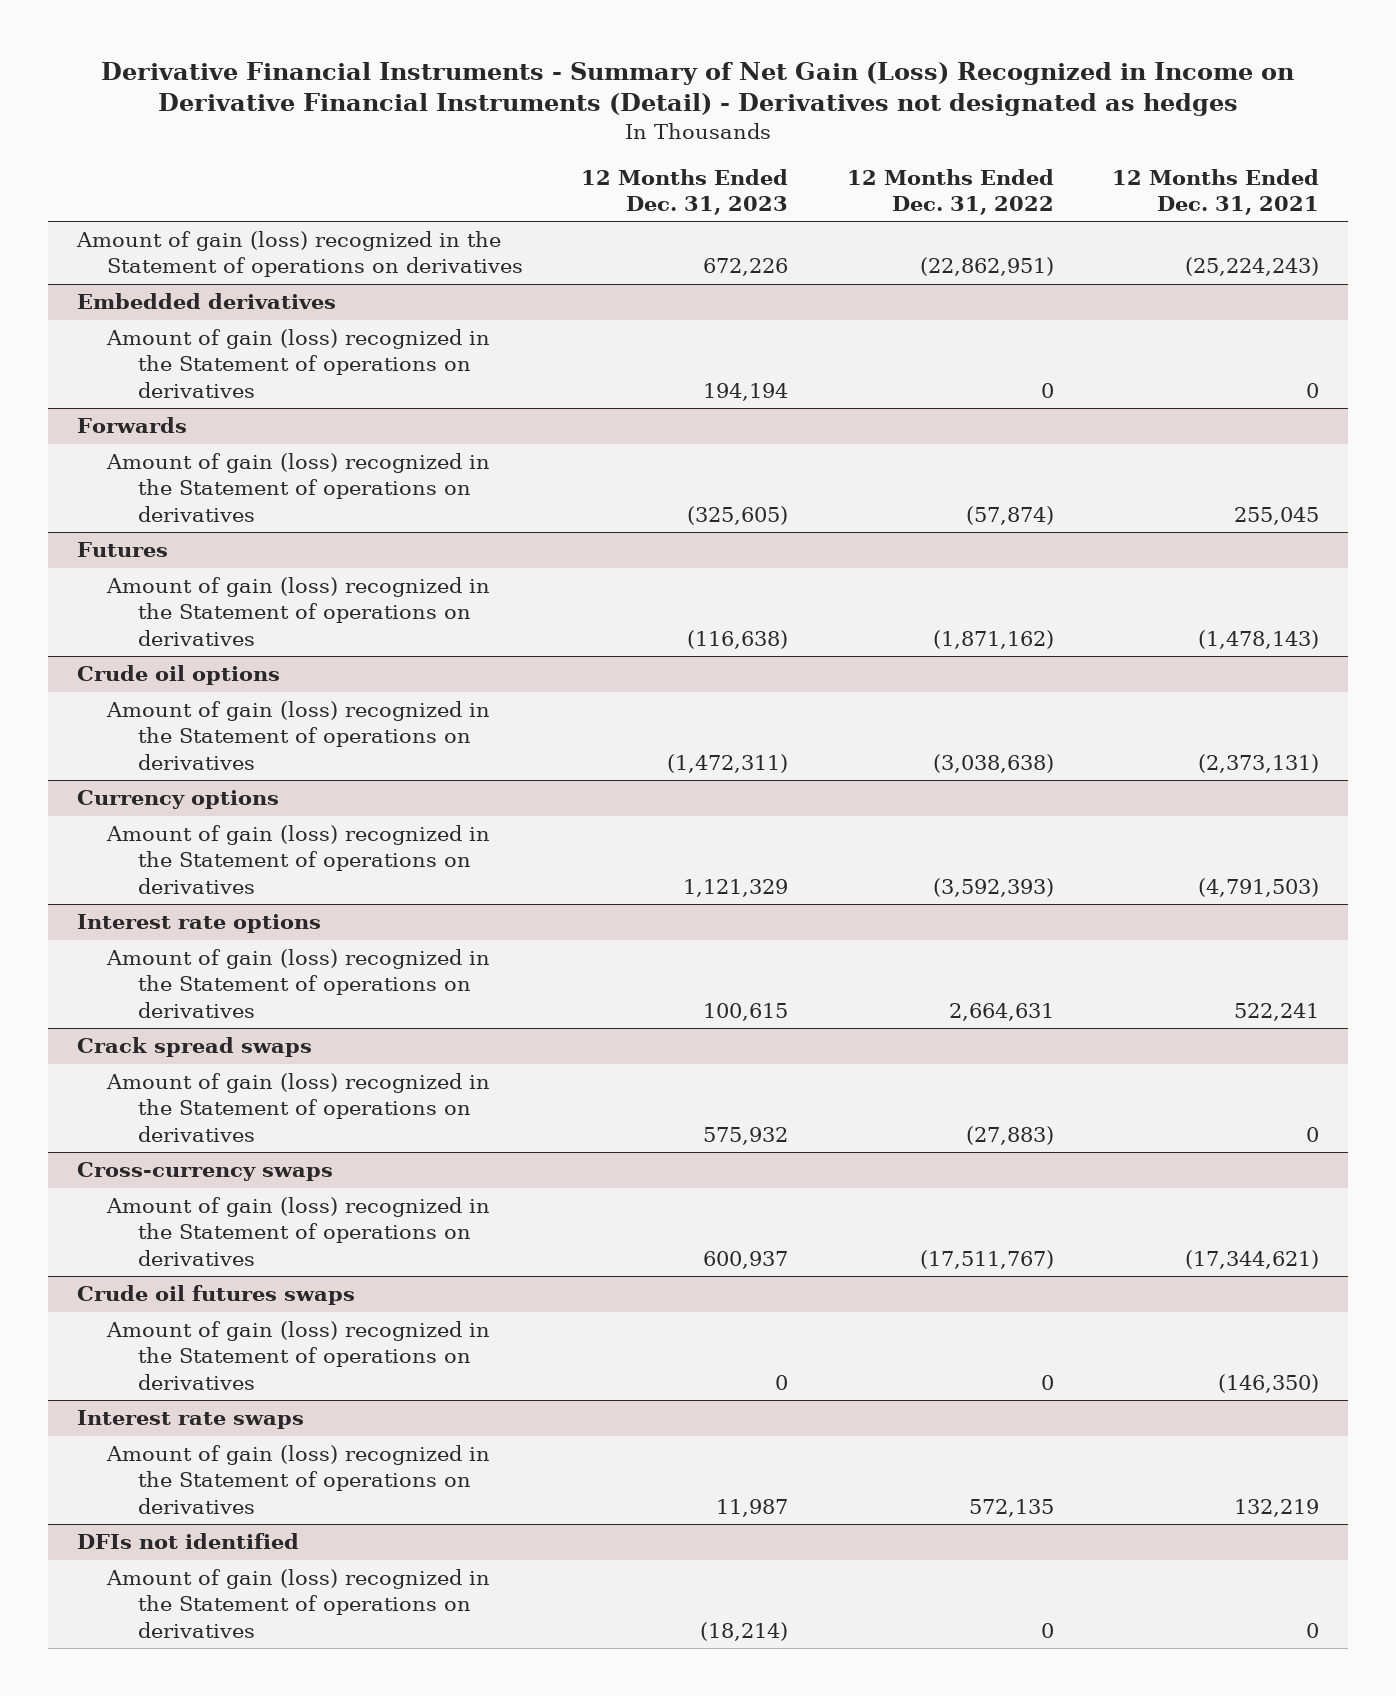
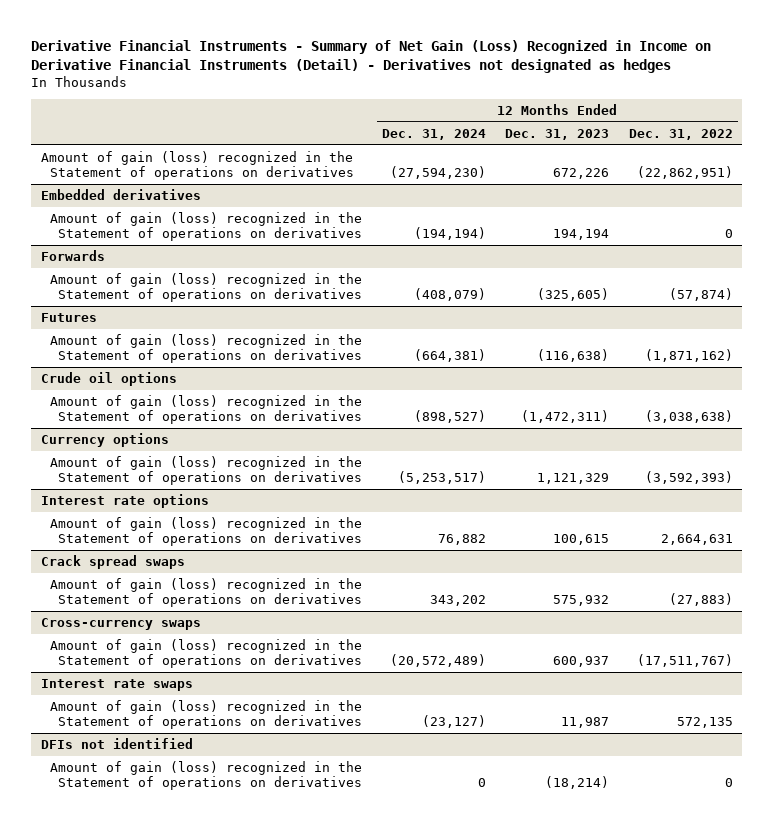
[1111,168,1319,215] 12 Months Ended Dec. 31, 2021 -> none
none -> [381,128,486,140] Dec. 31, 2024
[77,1285,356,1306] Crude oil futures swaps -> none
[106,1321,491,1390] Amount of gain (loss) recognized in the Statement of operations on derivatives -> none

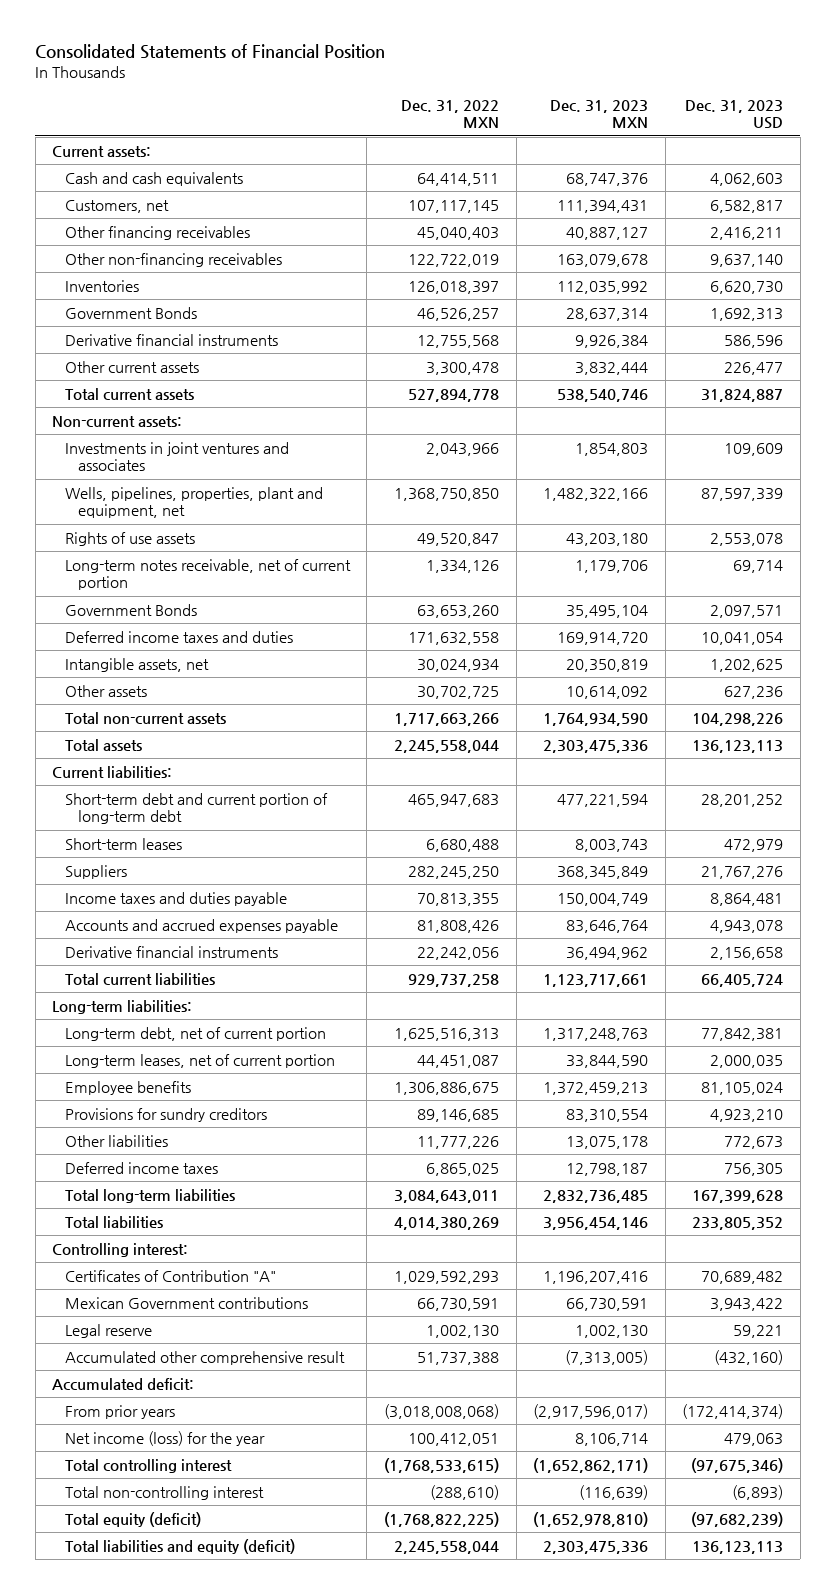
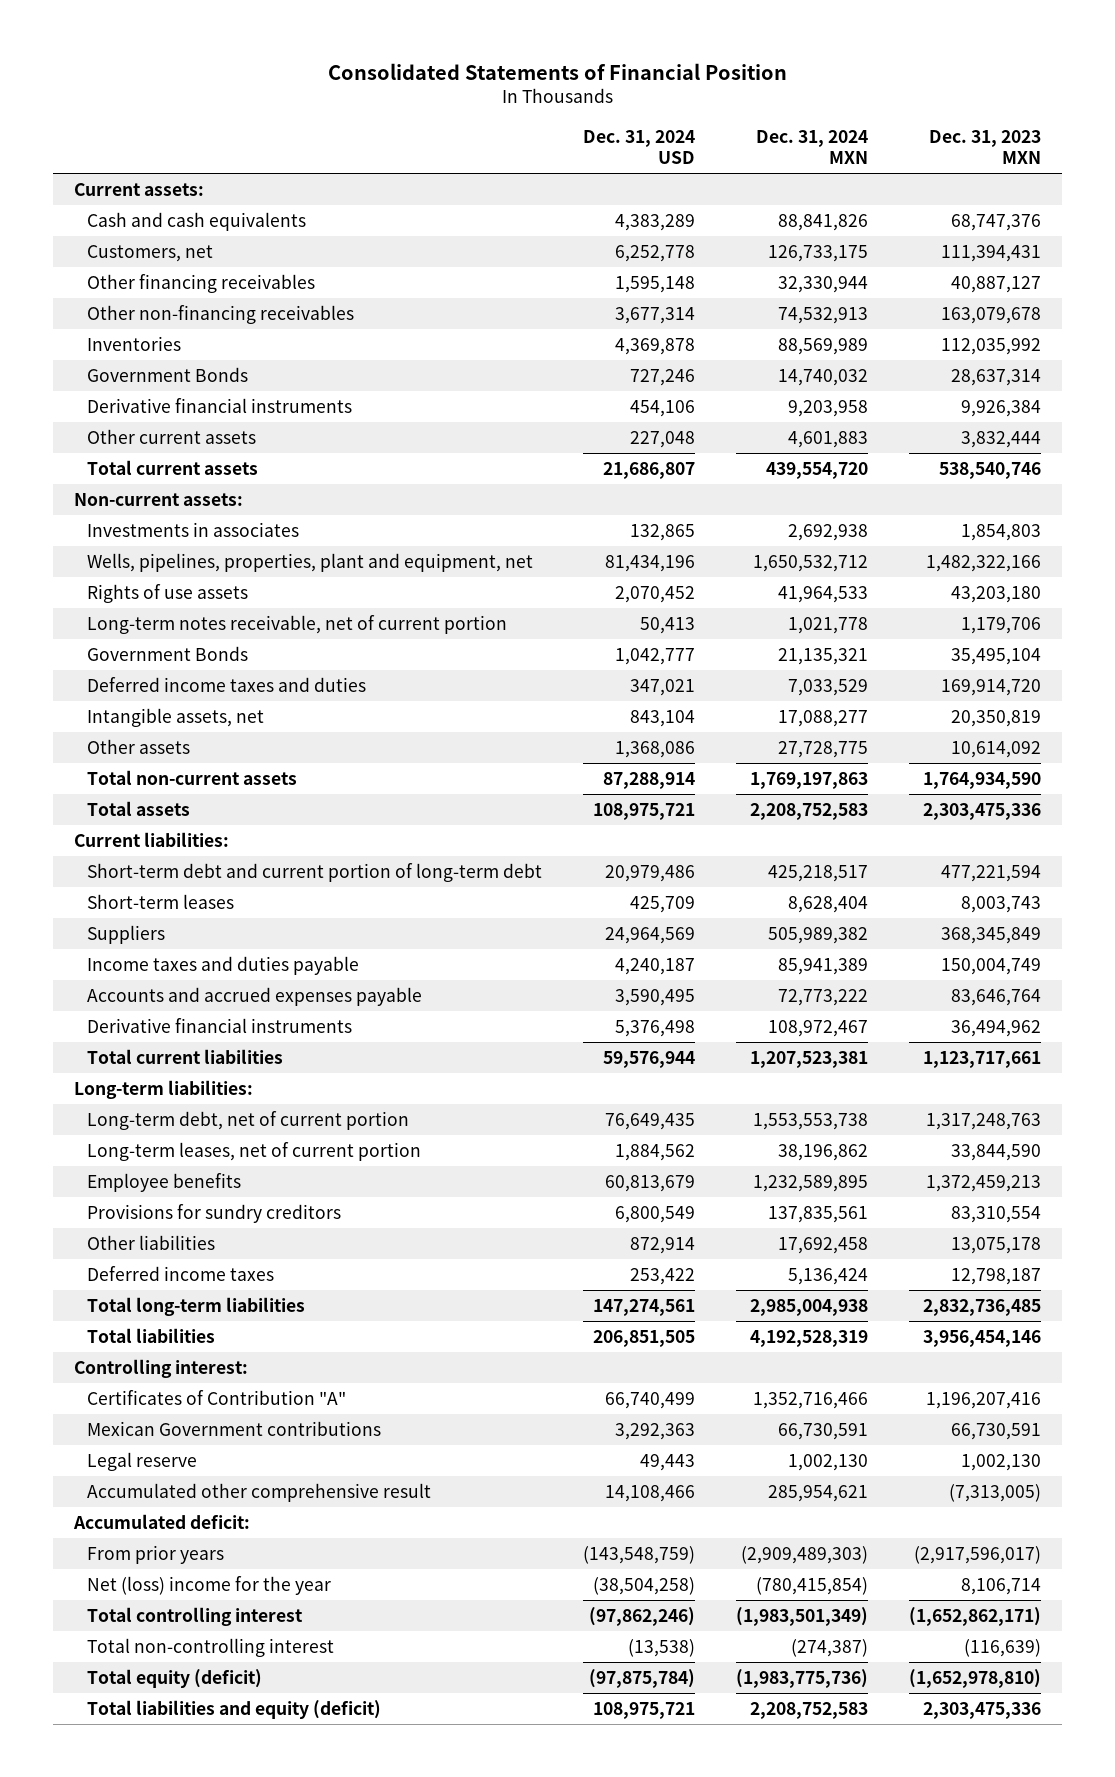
[401,99,500,129] Dec. 31, 2022 MXN -> none
[685,99,784,130] Dec. 31, 2023 USD -> none
none -> [582,129,695,165] Dec. 31, 2024 USD
none -> [755,129,868,165] Dec. 31, 2024 MXN
[64,441,289,472] Investments in joint ventures and associates -> [86,521,299,537] Investments in associates
[64,1430,265,1446] Net income (loss) for the year -> [86,1575,331,1595] Net (loss) income for the year

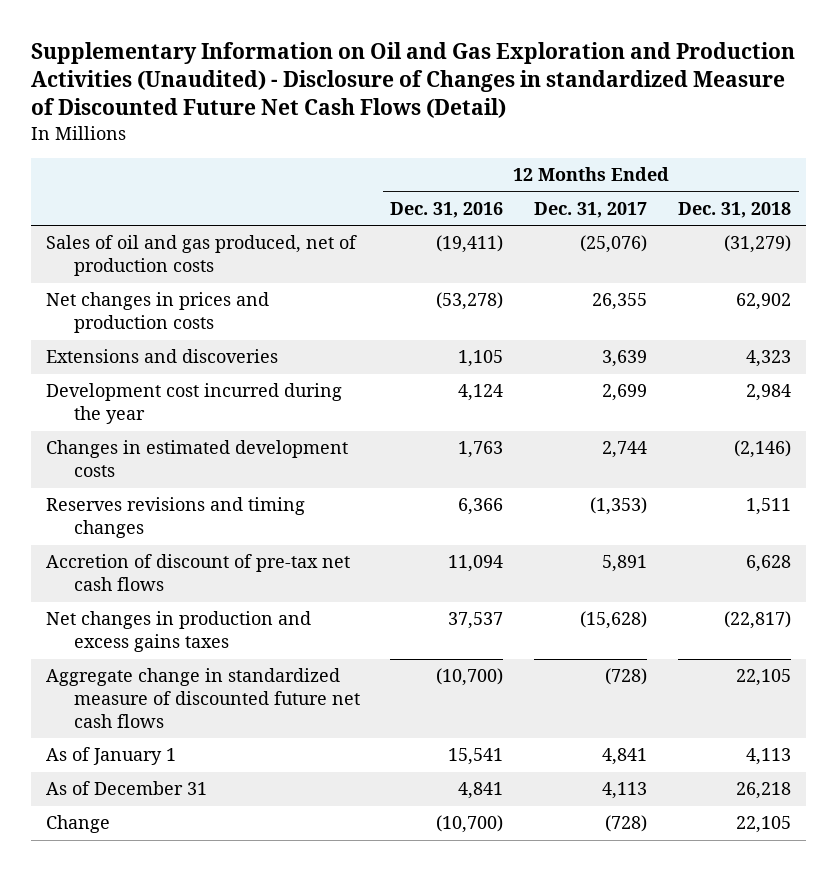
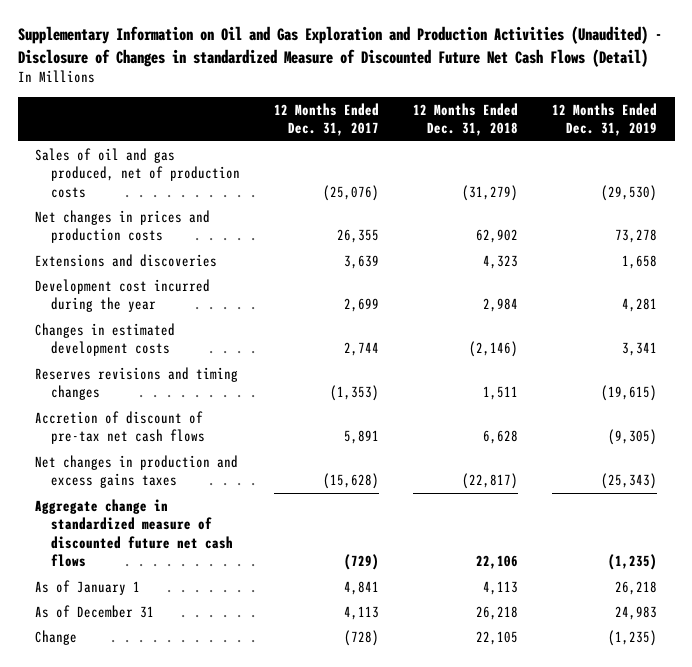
[390,201,504,218] Dec. 31, 2016 -> none
none -> [552,102,658,137] 12 Months Ended Dec. 31, 2019
[605,668,648,686] (728) -> [344,554,380,571] (729)
[735,669,791,687] 22,105 -> [476,555,519,570] 22,106

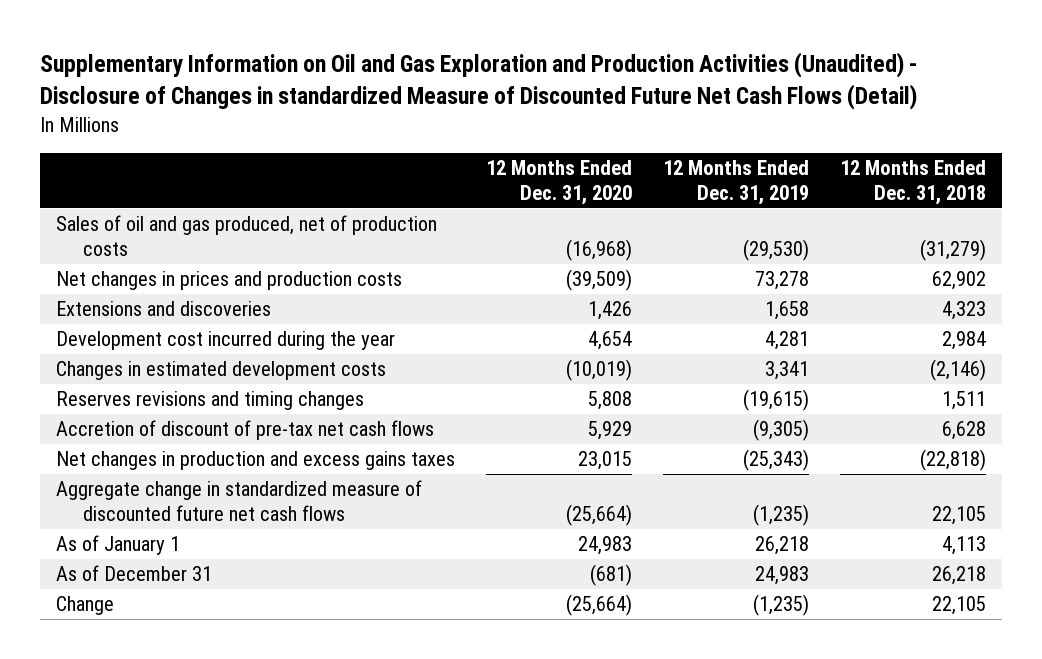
[274,102,380,137] 12 Months Ended Dec. 31, 2017 -> none
none -> [485,159,632,205] 12 Months Ended Dec. 31, 2020
[462,473,519,490] (22,817) -> [920,449,987,472] (22,818)
[476,555,519,570] 22,106 -> [932,506,987,526] 22,105

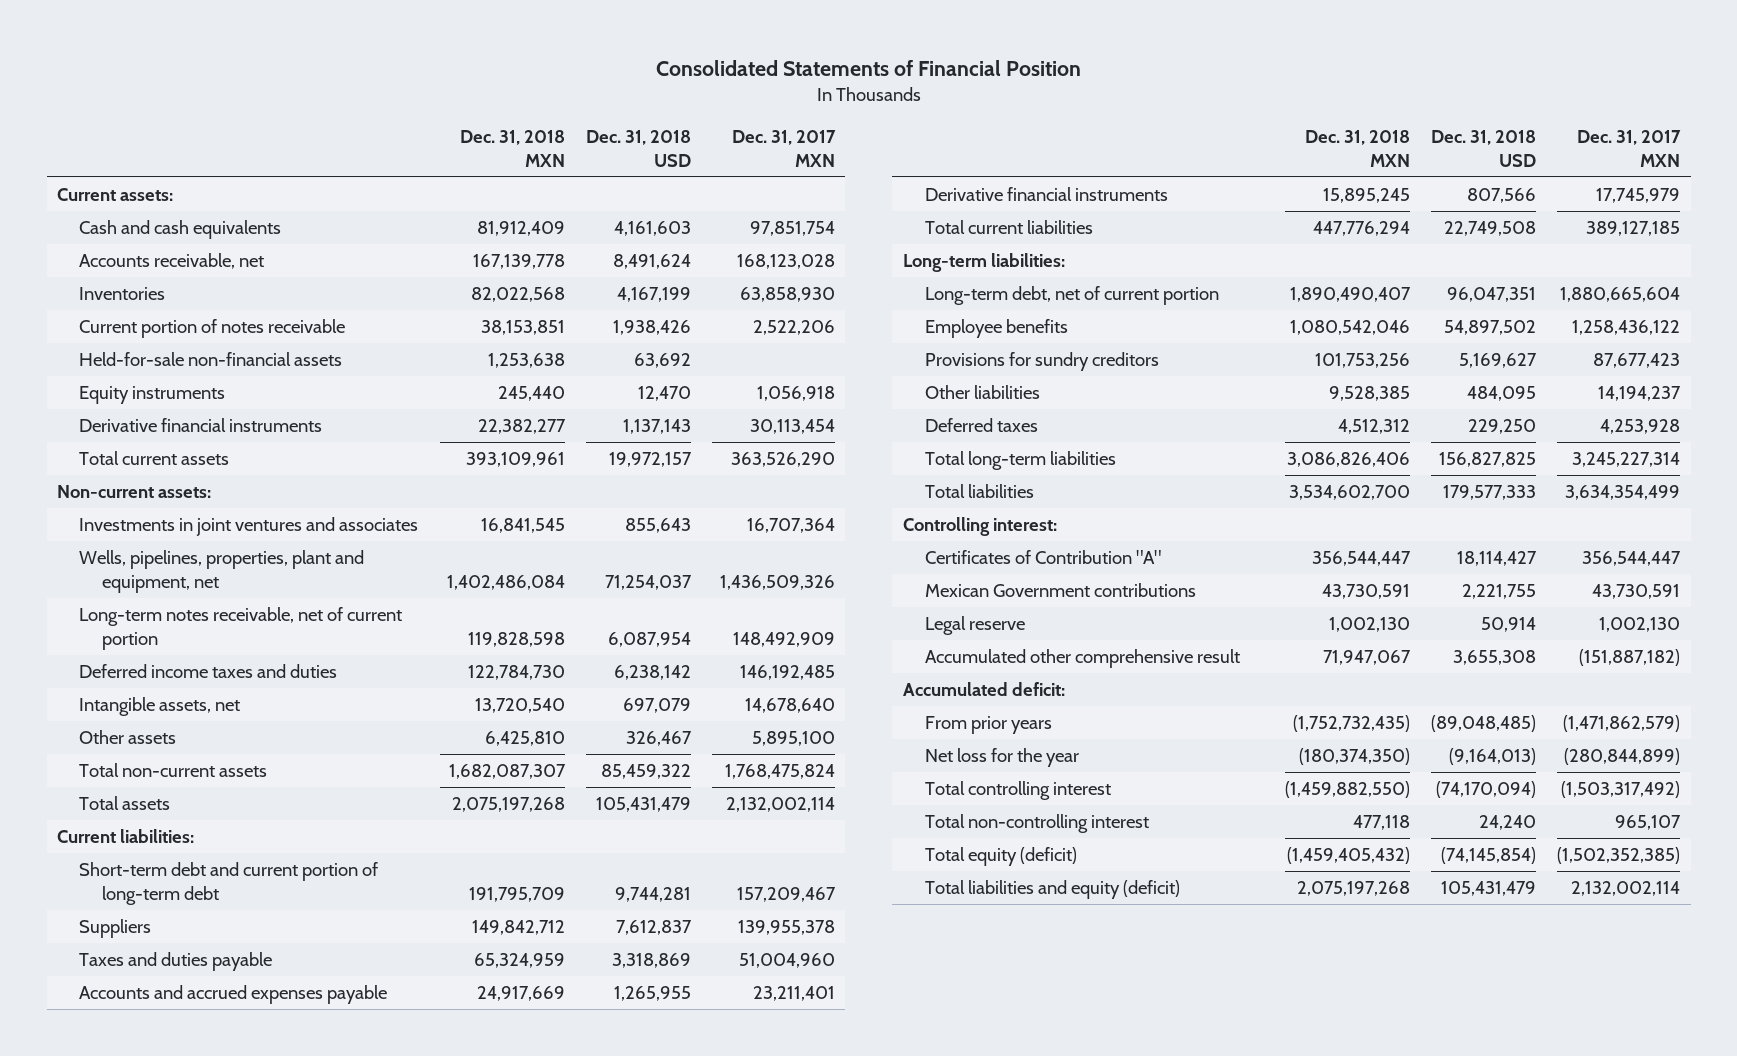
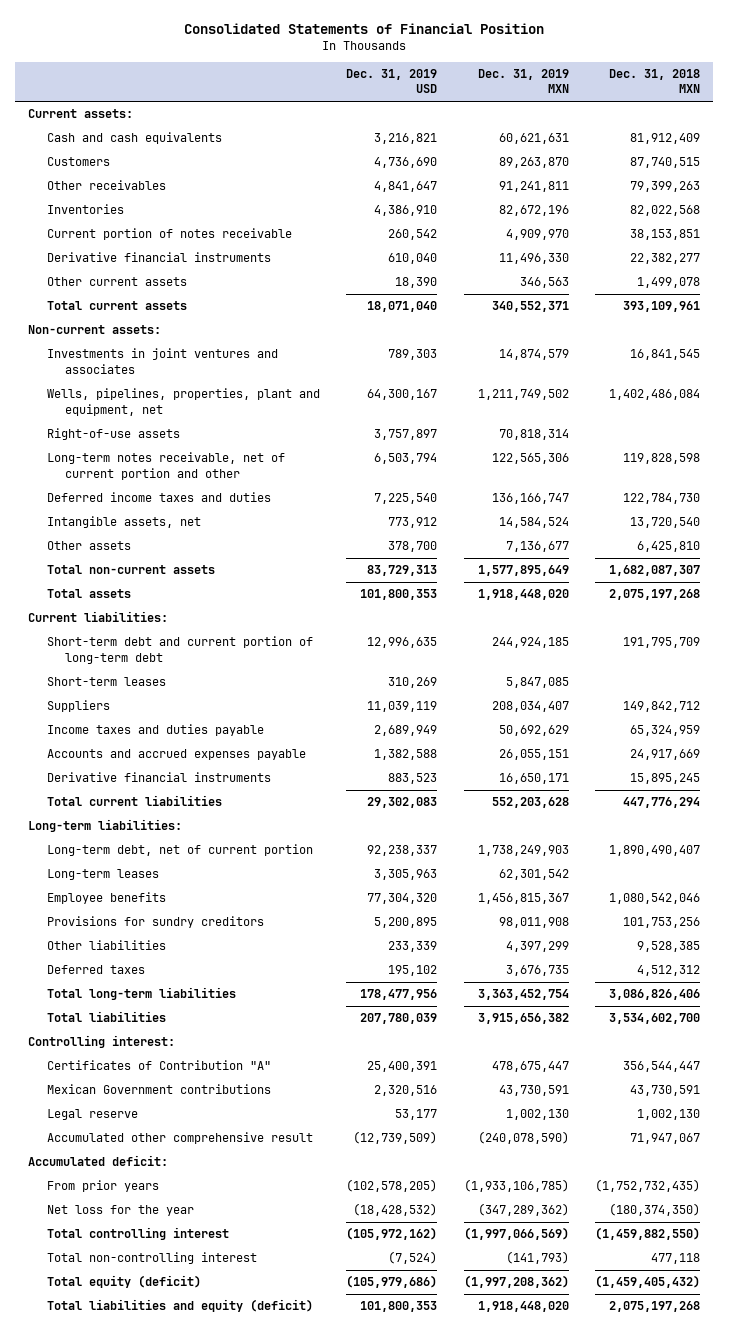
[585,129,691,167] Dec. 31, 2018 USD -> none
[731,129,836,167] Dec. 31, 2017 MXN -> none
none -> [346,68,438,94] Dec. 31, 2019 USD
none -> [477,68,569,94] Dec. 31, 2019 MXN
[79,252,265,269] Accounts receivable, net -> none
none -> [46,157,110,167] Customers
none -> [46,180,166,191] Other receivables
[79,351,343,366] Held-for-sale non-financial assets -> none
[79,385,226,404] Equity instruments -> none
none -> [46,277,187,287] Other current assets
none -> [46,428,180,441] Right-of-use assets
[79,606,403,651] Long-term notes receivable, net of current portion -> [46,452,285,480] Long-term notes receivable, net of current portion and other
none -> [46,677,166,687] Short-term leases
[79,951,273,971] Taxes and duties payable -> [46,724,264,737] Income taxes and duties payable
none -> [46,869,159,881] Long-term leases

